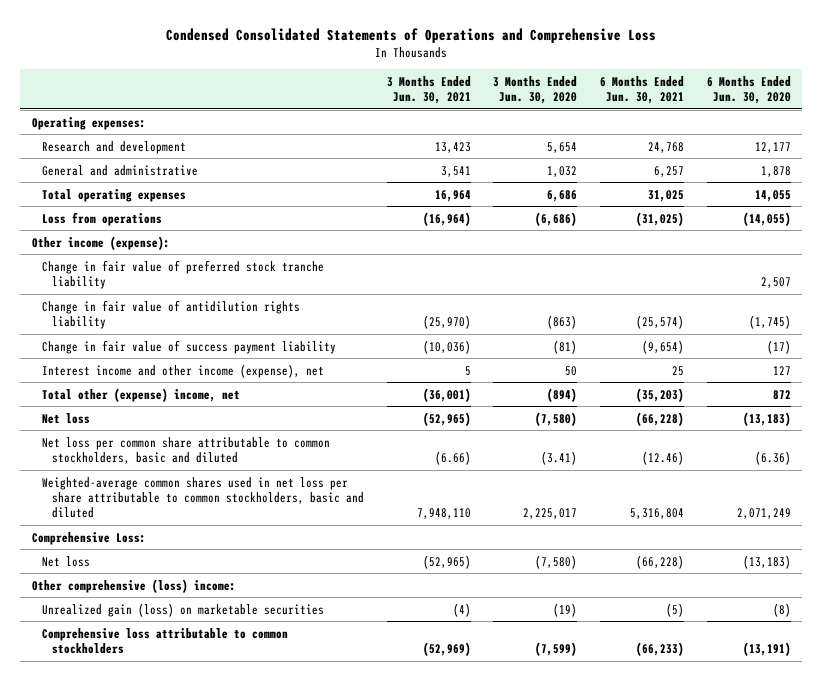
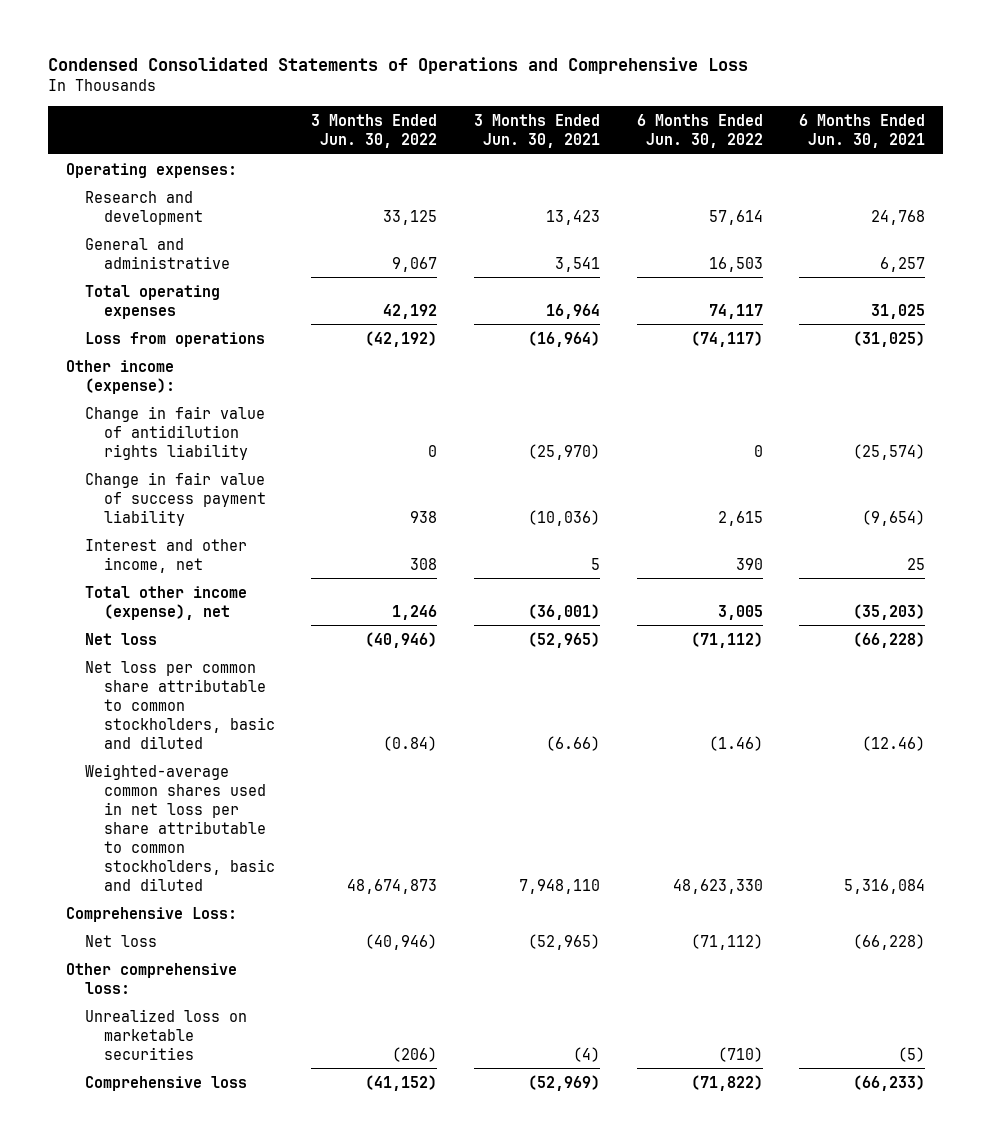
[493,75,578,104] 3 Months Ended Jun. 30, 2020 -> none
[706,75,791,104] 6 Months Ended Jun. 30, 2020 -> none
none -> [311,113,438,148] 3 Months Ended Jun. 30, 2022
none -> [636,113,763,148] 6 Months Ended Jun. 30, 2022
[41,259,324,289] Change in fair value of preferred stock tranche liability -> none
[41,363,324,378] Interest income and other income (expense), net -> [85,538,248,573] Interest and other income, net
[41,387,240,402] Total other (expense) income, net -> [85,585,248,620] Total other income (expense), net
[629,507,684,519] 5,316,804 -> [844,878,926,894] 5,316,084
[31,578,236,593] Other comprehensive (loss) income: -> [66,962,238,994] Other comprehensive loss:
[41,602,324,617] Unrealized gain (loss) on marketable securities -> [85,1008,248,1060] Unrealized loss on marketable securities
[41,627,288,654] Comprehensive loss attributable to common stockholders -> [85,1075,248,1091] Comprehensive loss

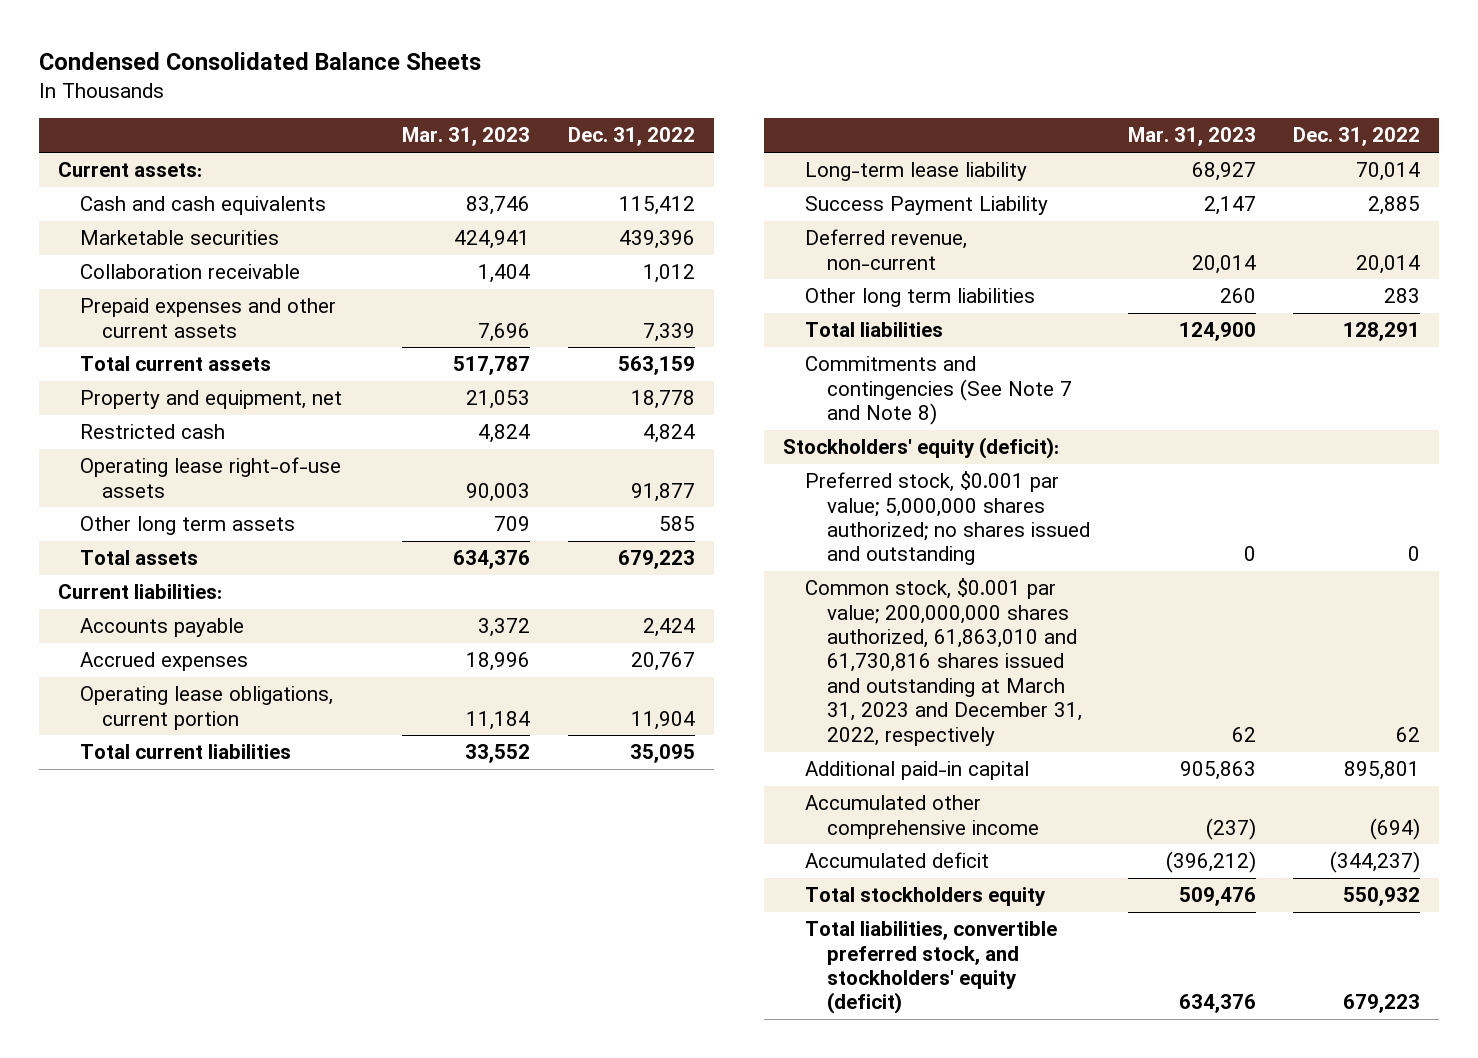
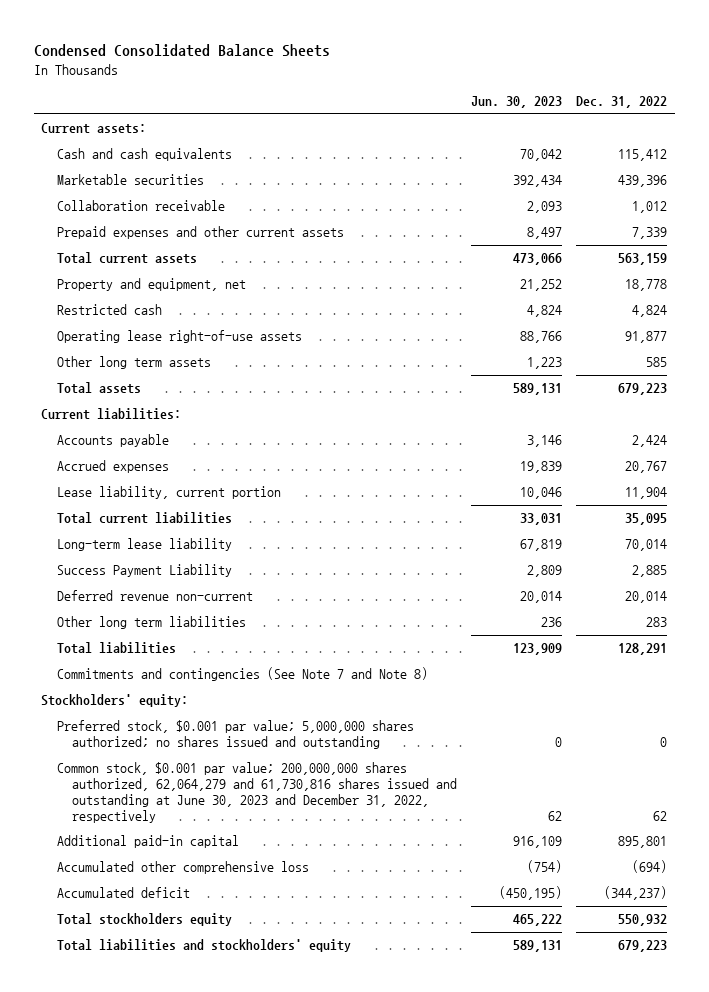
[402,127,531,147] Mar. 31, 2023 -> none
none -> [471,96,563,109] Jun. 30, 2023
[79,686,333,730] Operating lease obligations, current portion -> [56,486,281,500] Lease liability, current portion
[805,229,968,270] Deferred revenue, non-current -> [56,590,253,602] Deferred revenue non-current
[783,437,1060,460] Stockholders' equity (deficit): -> [41,694,189,708] Stockholders' equity:
[805,578,1083,746] Common stock, $0.001 par value; 200,000,000 shares authorized, 61,863,010 and 61,730,816 shares issued and outstanding at March 31, 2023 and December 31, 2022, respectively -> [56,762,458,824] Common stock, $0.001 par value; 200,000,000 shares authorized, 62,064,279 and 61,730,816 shares issued and outstanding at June 30, 2023 and December 31, 2022, respectively
[805,795,1040,839] Accumulated other comprehensive income -> [56,861,309,875] Accumulated other comprehensive loss
[805,921,1058,1015] Total liabilities, convertible preferred stock, and stockholders' equity (deficit) -> [56,939,351,953] Total liabilities and stockholders' equity

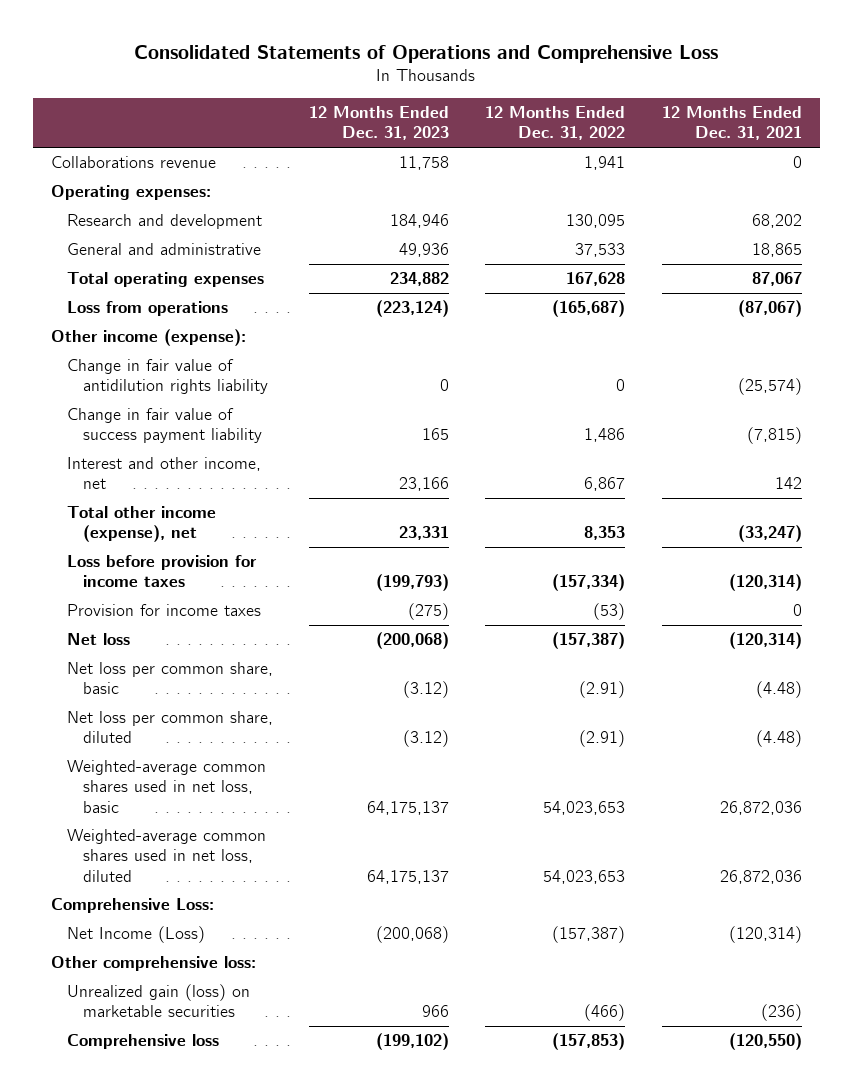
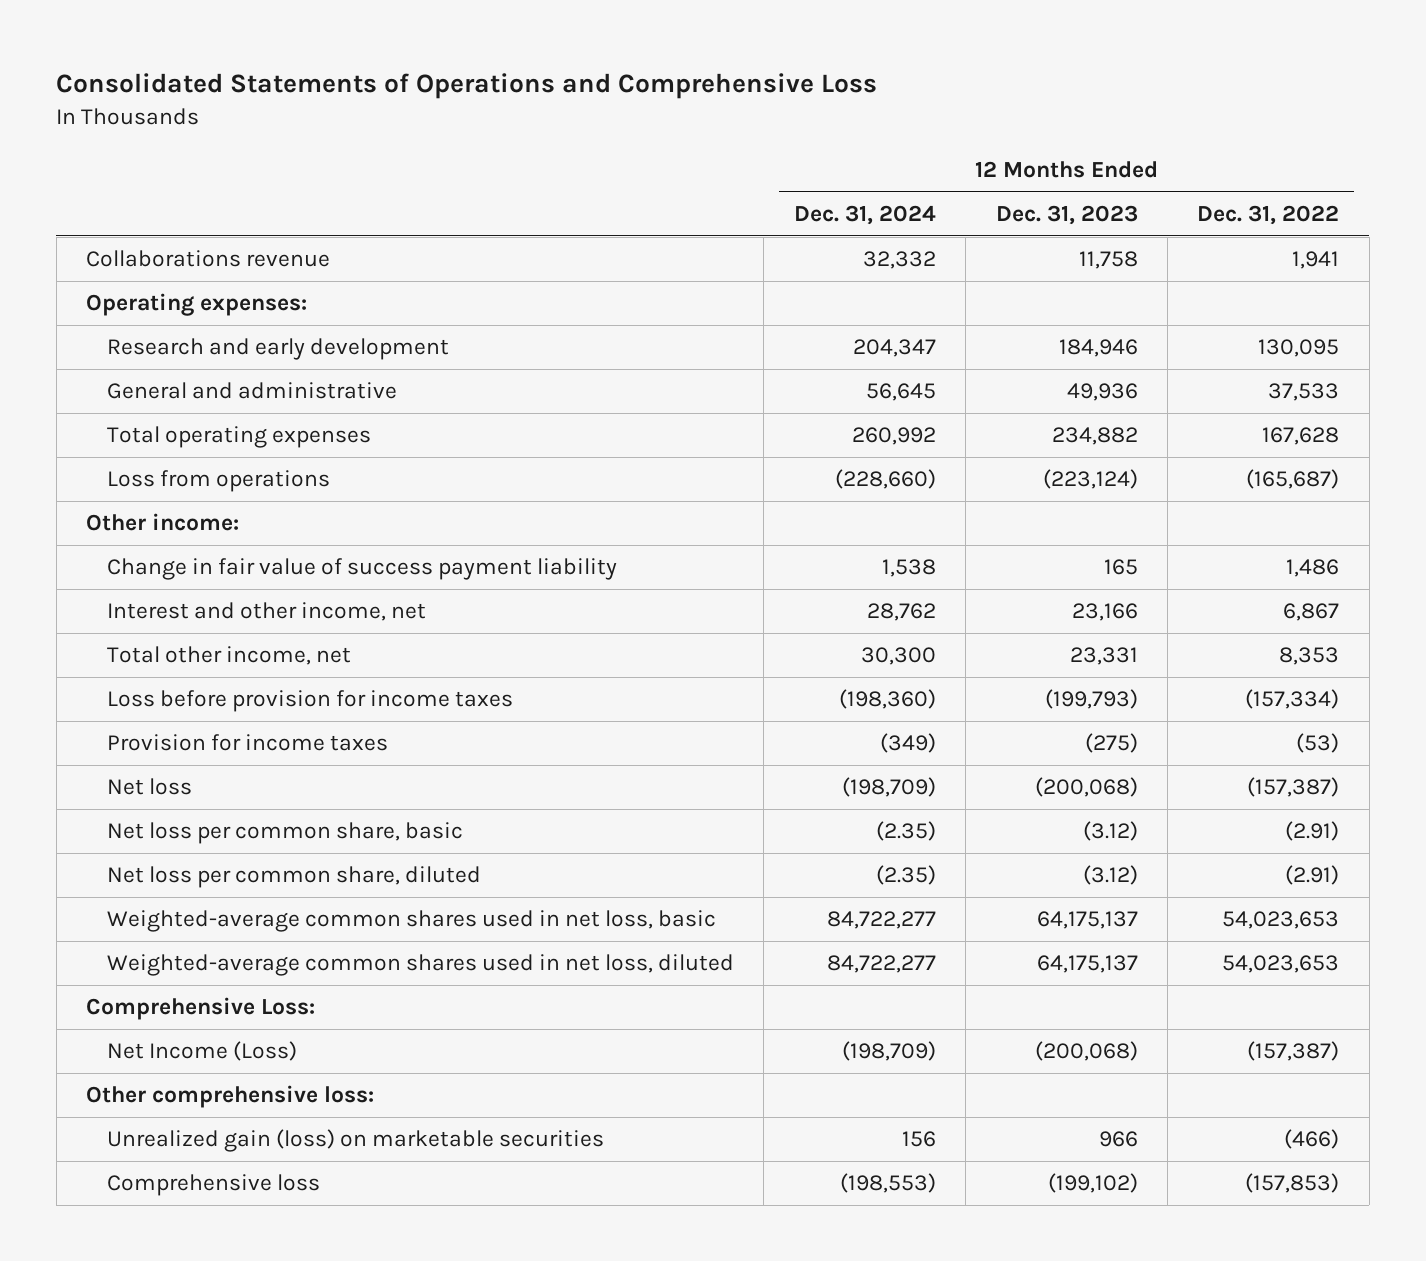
[661,106,802,141] 12 Months Ended Dec. 31, 2021 -> none
none -> [793,204,936,225] Dec. 31, 2024
[66,214,262,230] Research and development -> [106,338,449,361] Research and early development
[66,359,269,395] Change in fair value of antidilution rights liability -> none
[50,329,246,347] Other income (expense): -> [86,513,240,532] Other income:
[66,506,216,543] Total other income (expense), net -> [106,646,351,666] Total other income, net

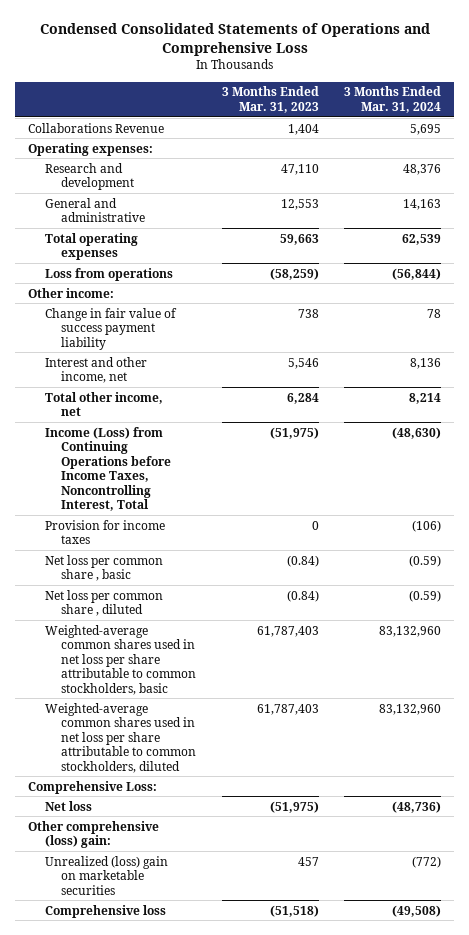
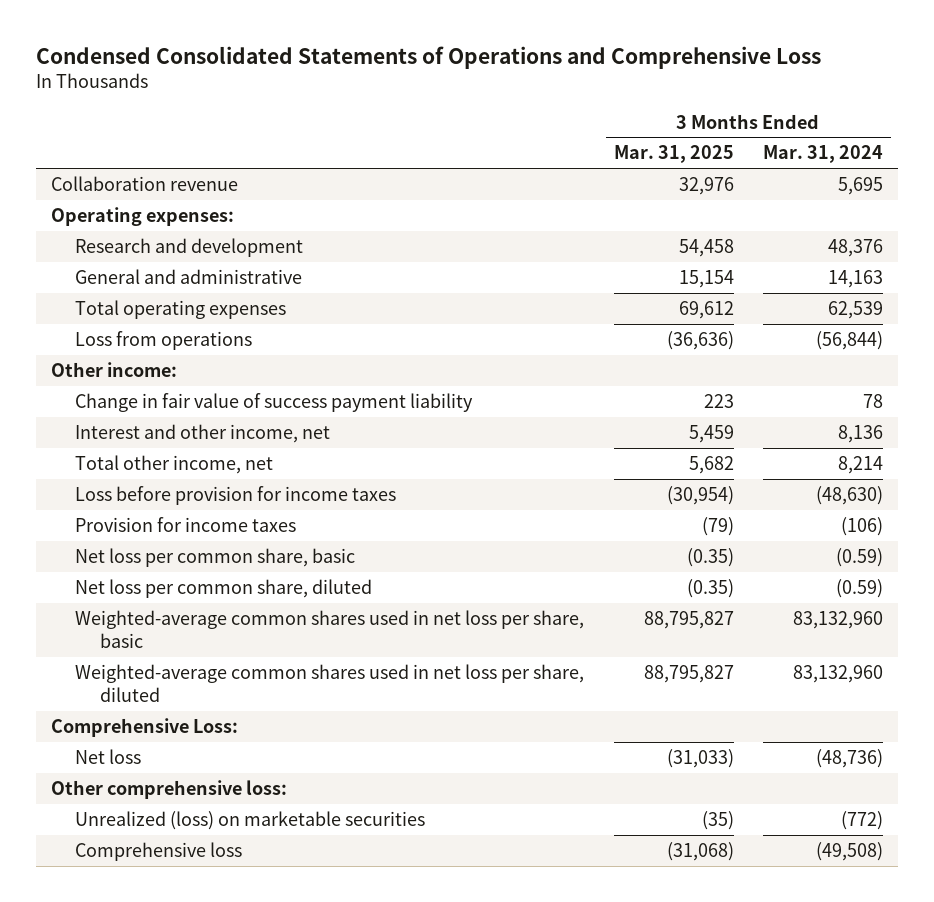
[221,86,319,113] 3 Months Ended Mar. 31, 2023 -> none
none -> [613,145,734,164] Mar. 31, 2025
[28,122,165,133] Collaborations Revenue -> [50,175,238,191] Collaboration revenue
[44,426,172,512] Income (Loss) from Continuing Operations before Income Taxes, Noncontrolling Interest, Total -> [75,485,397,505] Loss before provision for income taxes
[44,554,163,582] Net loss per common share , basic -> [75,547,356,567] Net loss per common share, basic
[44,589,163,617] Net loss per common share , diluted -> [75,578,373,598] Net loss per common share, diluted
[44,624,197,695] Weighted-average common shares used in net loss per share attributable to common stockholders, basic -> [75,609,585,649] Weighted-average common shares used in net loss per share, basic
[44,702,197,773] Weighted-average common shares used in net loss per share attributable to common stockholders, diluted -> [75,663,585,703] Weighted-average common shares used in net loss per share, diluted
[28,820,160,849] Other comprehensive (loss) gain: -> [50,779,287,799] Other comprehensive loss:
[44,855,168,895] Unrealized (loss) gain on marketable securities -> [75,810,426,830] Unrealized (loss) on marketable securities

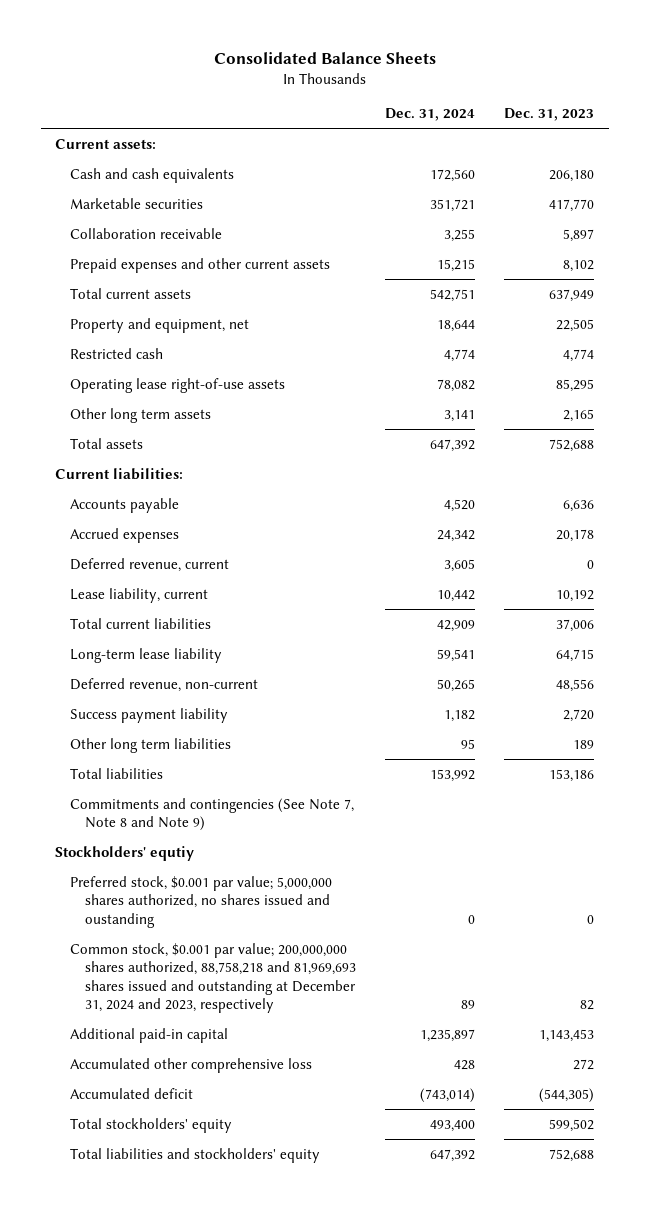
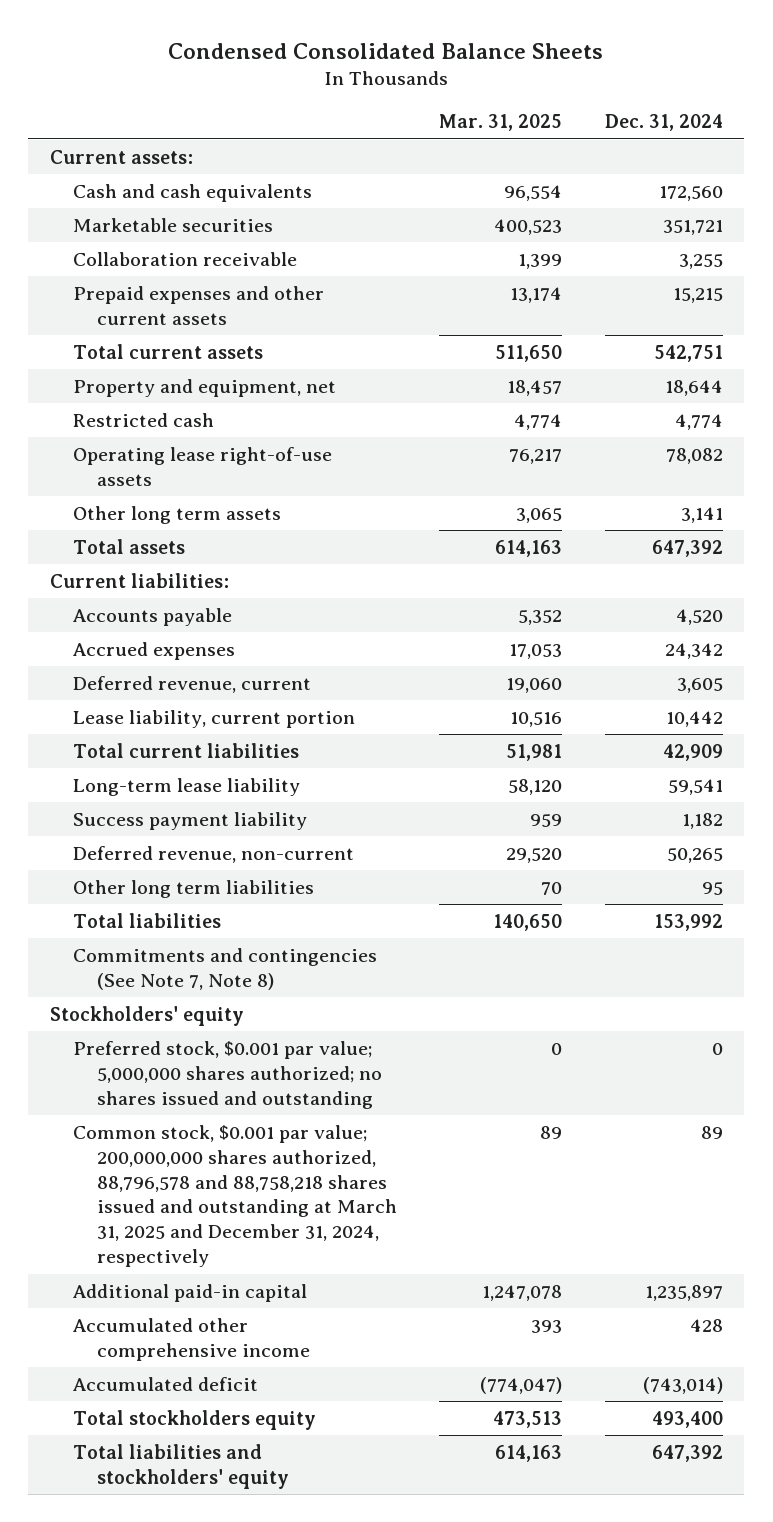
[213,51,436,64] Consolidated Balance Sheets -> [168,42,604,59] Condensed Consolidated Balance Sheets
[504,108,595,122] Dec. 31, 2023 -> none
none -> [439,114,563,132] Mar. 31, 2025
[70,587,209,603] Lease liability, current -> [73,709,356,728] Lease liability, current portion
[70,677,259,692] Deferred revenue, non-current -> [73,845,355,863] Deferred revenue, non-current
[70,797,355,832] Commitments and contingencies (See Note 7, Note 8 and Note 9) -> [73,947,378,990] Commitments and contingencies (See Note 7, Note 8)
[55,845,195,861] Stockholders' equtiy -> [49,1005,244,1026] Stockholders' equity
[70,875,333,928] Preferred stock, $0.001 par value; 5,000,000 shares authorized, no shares issued and oustanding -> [73,1040,382,1109] Preferred stock, $0.001 par value; 5,000,000 shares authorized; no shares issued and outstanding
[70,942,356,1014] Common stock, $0.001 par value; 200,000,000 shares authorized, 88,758,218 and 81,969,693 shares issued and outstanding at December 31, 2024 and 2023, respectively -> [73,1124,397,1268] Common stock, $0.001 par value; 200,000,000 shares authorized, 88,796,578 and 88,758,218 shares issued and outstanding at March 31, 2025 and December 31, 2024, respectively
[70,1057,313,1073] Accumulated other comprehensive loss -> [73,1317,310,1361] Accumulated other comprehensive income
[70,1117,233,1133] Total stockholders' equity -> [73,1409,317,1430] Total stockholders equity

